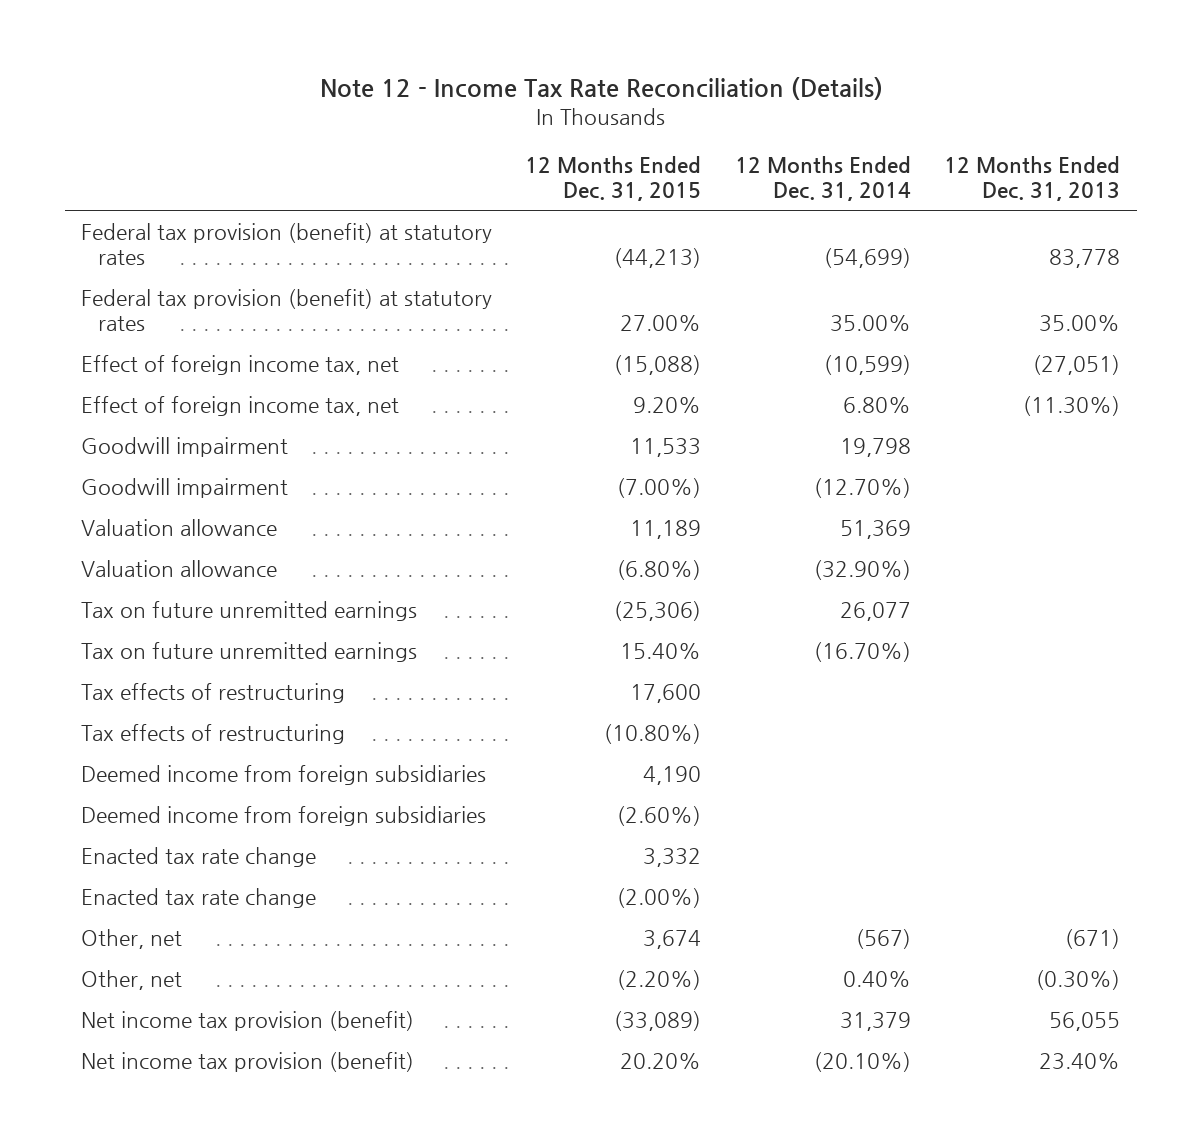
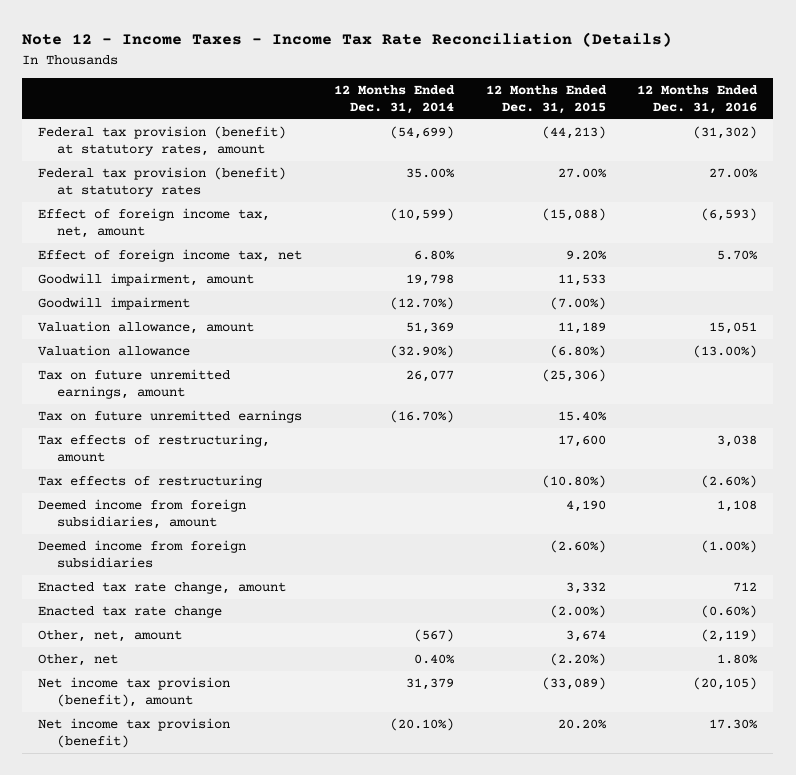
[319,77,883,101] Note 12 - Income Tax Rate Reconciliation (Details) -> [22,32,673,48] Note 12 - Income Taxes - Income Tax Rate Reconciliation (Details)
[943,155,1120,202] 12 Months Ended Dec. 31, 2013 -> none
none -> [637,84,759,115] 12 Months Ended Dec. 31, 2016
[81,222,493,265] Federal tax provision (benefit) at statutory rates -> [38,125,287,157] Federal tax provision (benefit) at statutory rates, amount
[81,354,400,375] Effect of foreign income tax, net -> [38,207,271,239] Effect of foreign income tax, net, amount
[81,436,289,457] Goodwill impairment -> [38,272,255,286] Goodwill impairment, amount
[81,518,278,536] Valuation allowance -> [38,320,255,334] Valuation allowance, amount
[81,600,418,621] Tax on future unremitted earnings -> [38,368,231,400] Tax on future unremitted earnings, amount
[81,682,346,703] Tax effects of restructuring -> [38,433,271,463] Tax effects of restructuring, amount
[81,764,487,785] Deemed income from foreign subsidiaries -> [38,498,247,530] Deemed income from foreign subsidiaries, amount
[81,846,317,867] Enacted tax rate change -> [38,581,287,594] Enacted tax rate change, amount
[81,928,183,949] Other, net -> [38,629,183,642] Other, net, amount
[81,1010,415,1031] Net income tax provision (benefit) -> [38,676,231,708] Net income tax provision (benefit), amount

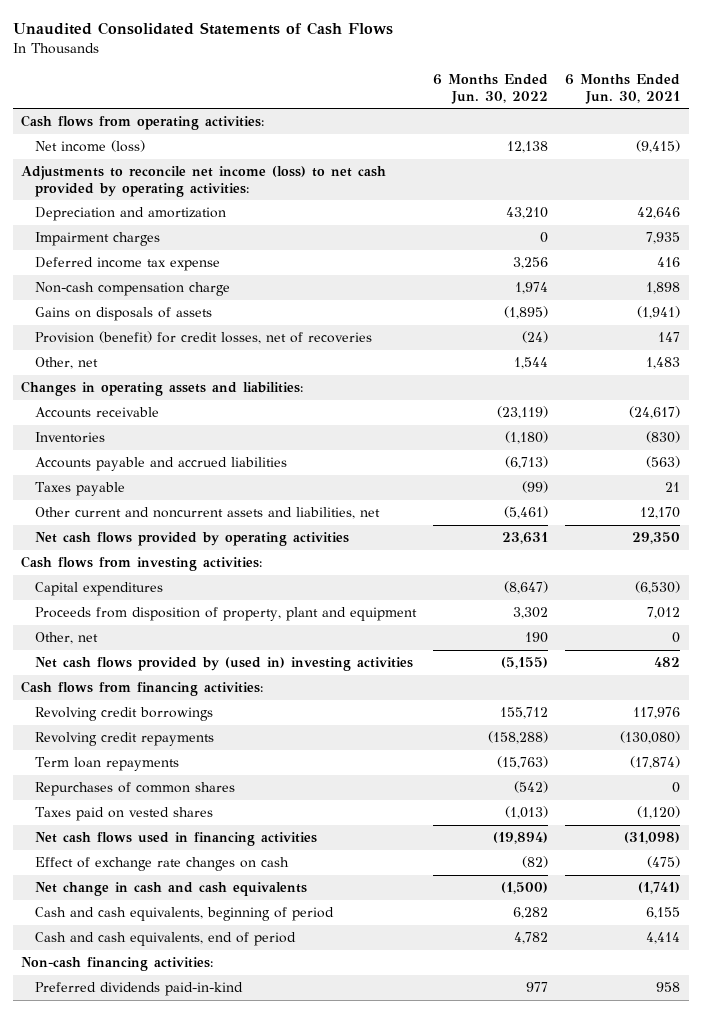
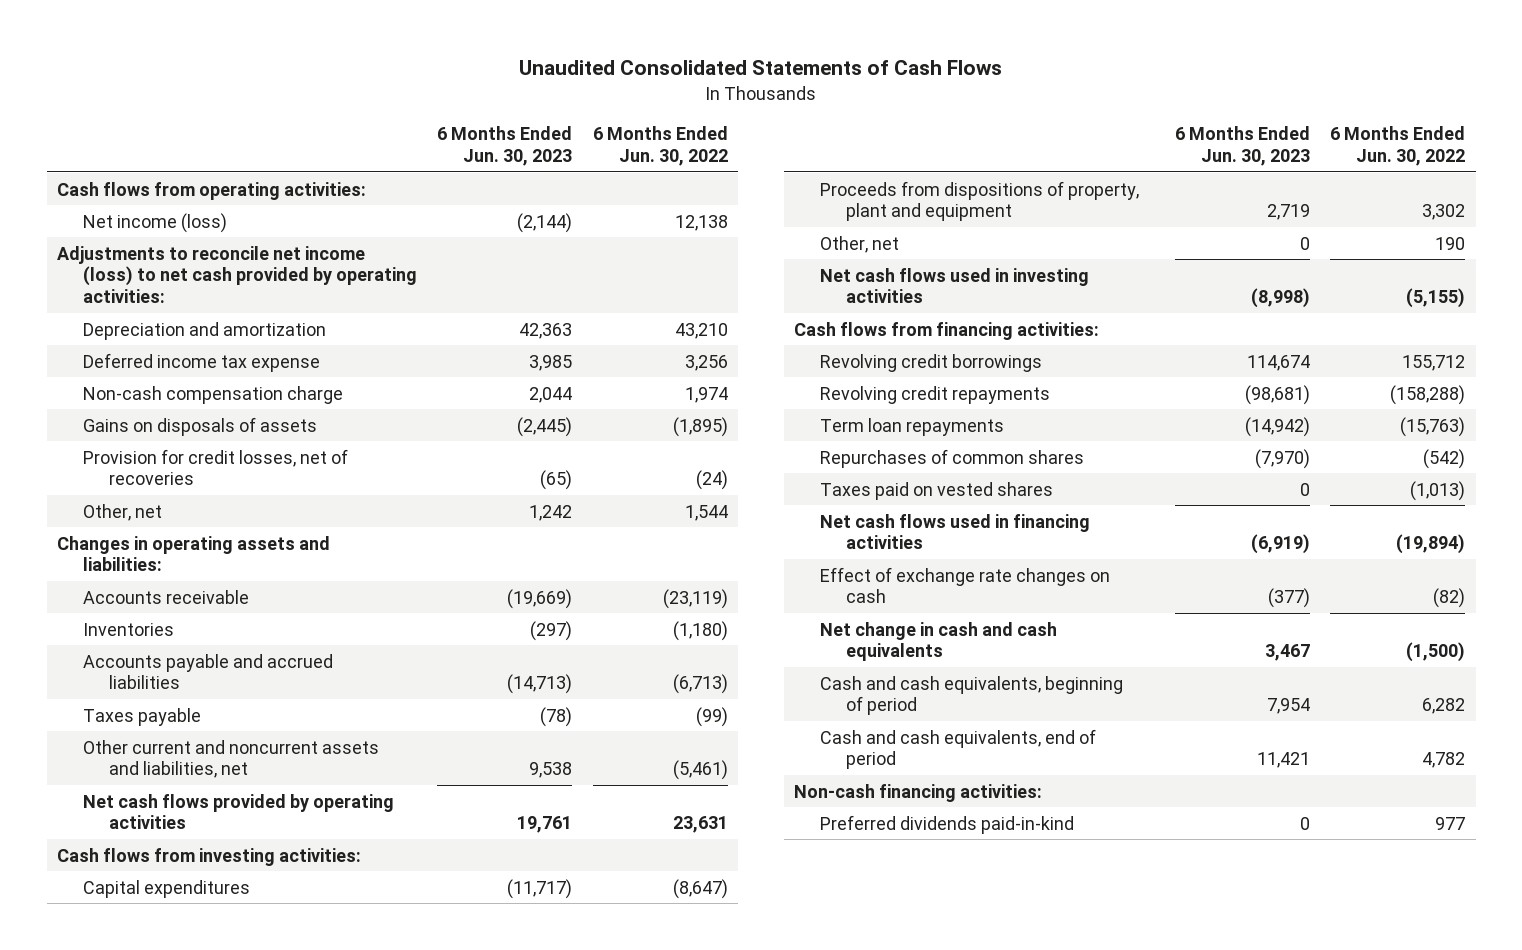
[565,73,681,104] 6 Months Ended Jun. 30, 2021 -> none
none -> [437,126,573,167] 6 Months Ended Jun. 30, 2023
[35,232,161,247] Impairment charges -> none
[35,331,373,345] Provision (benefit) for credit losses, net of recoveries -> [82,448,348,486] Provision for credit losses, net of recoveries
[35,607,418,622] Proceeds from disposition of property, plant and equipment -> [820,180,1140,222] Proceeds from dispositions of property, plant and equipment
[35,657,414,672] Net cash flows provided by (used in) investing activities -> [820,267,1090,304] Net cash flows used in investing activities

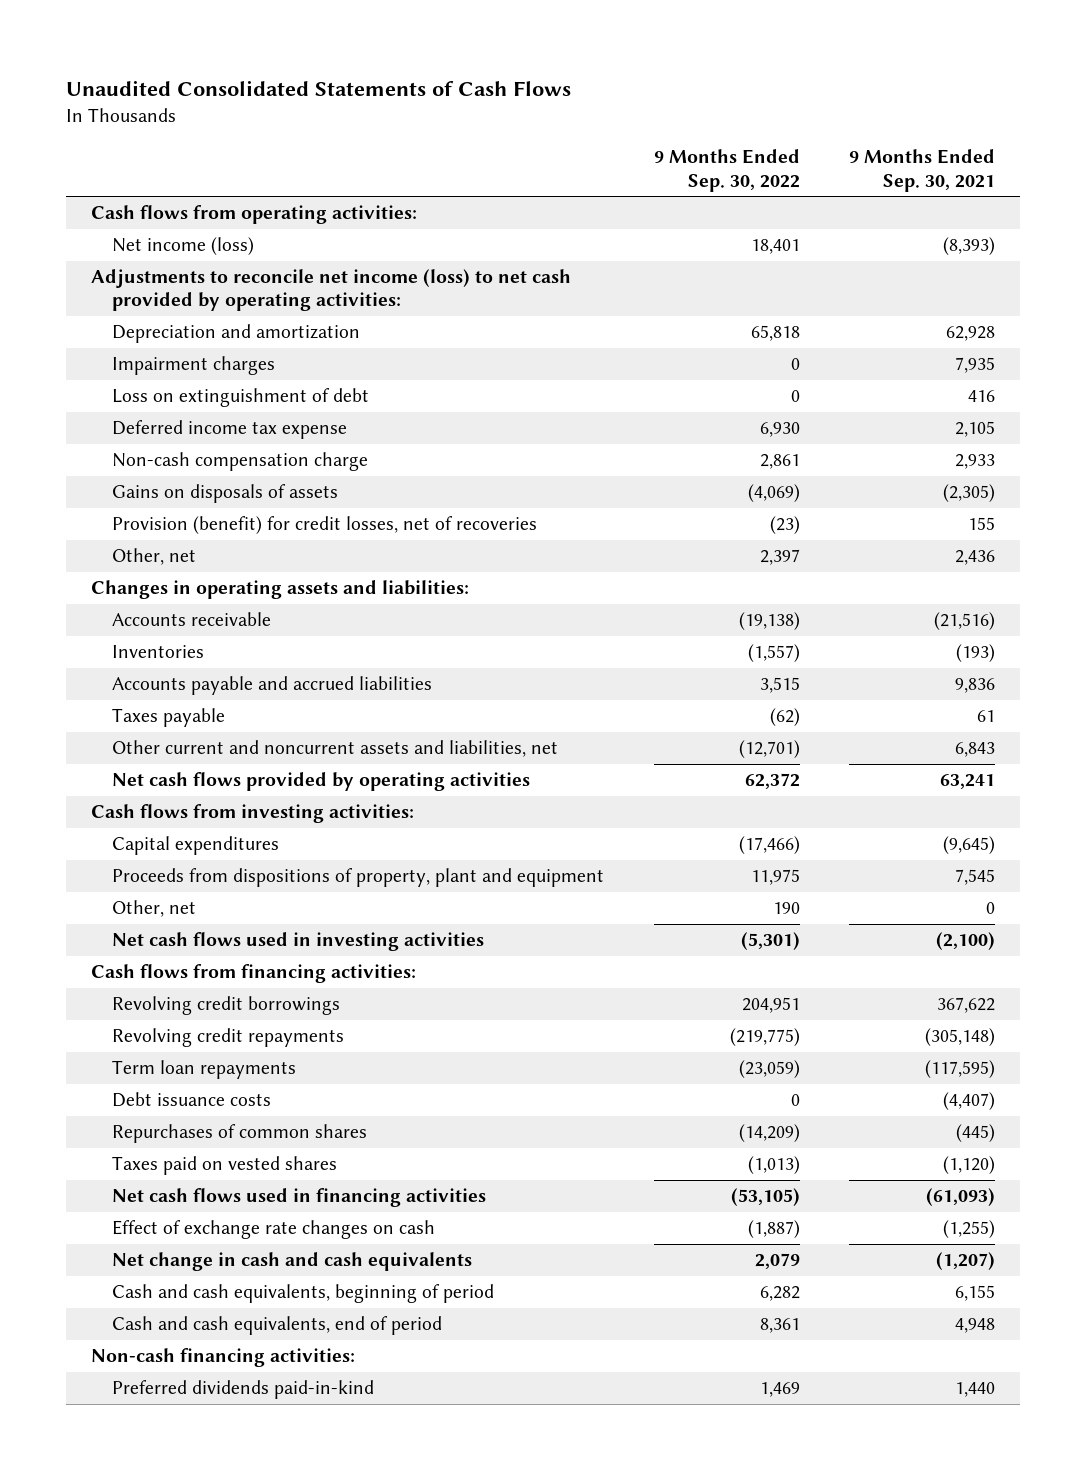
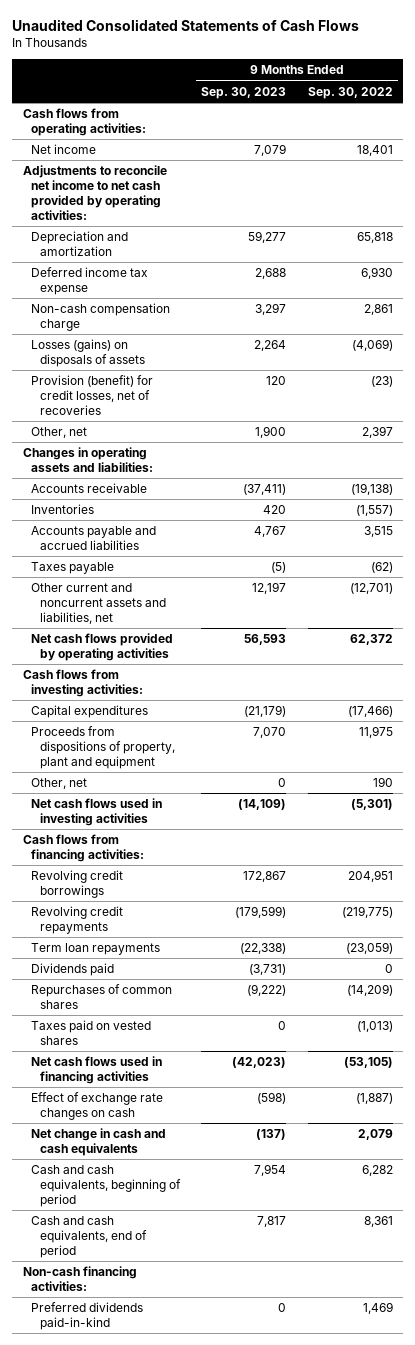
[849,149,996,192] 9 Months Ended Sep. 30, 2021 -> none
none -> [201,86,287,99] Sep. 30, 2023
[112,237,255,256] Net income (loss) -> [31,144,97,155] Net income
[91,269,572,312] Adjustments to reconcile net income (loss) to net cash provided by operating activities: -> [22,165,167,220] Adjustments to reconcile net income to net cash provided by operating activities:
[112,356,276,376] Impairment charges -> none
[112,388,370,408] Loss on extinguishment of debt -> none
[112,484,339,504] Gains on disposals of assets -> [31,339,145,367] Losses (gains) on disposals of assets
[112,1092,272,1108] Debt issuance costs -> none
none -> [31,963,115,977] Dividends paid

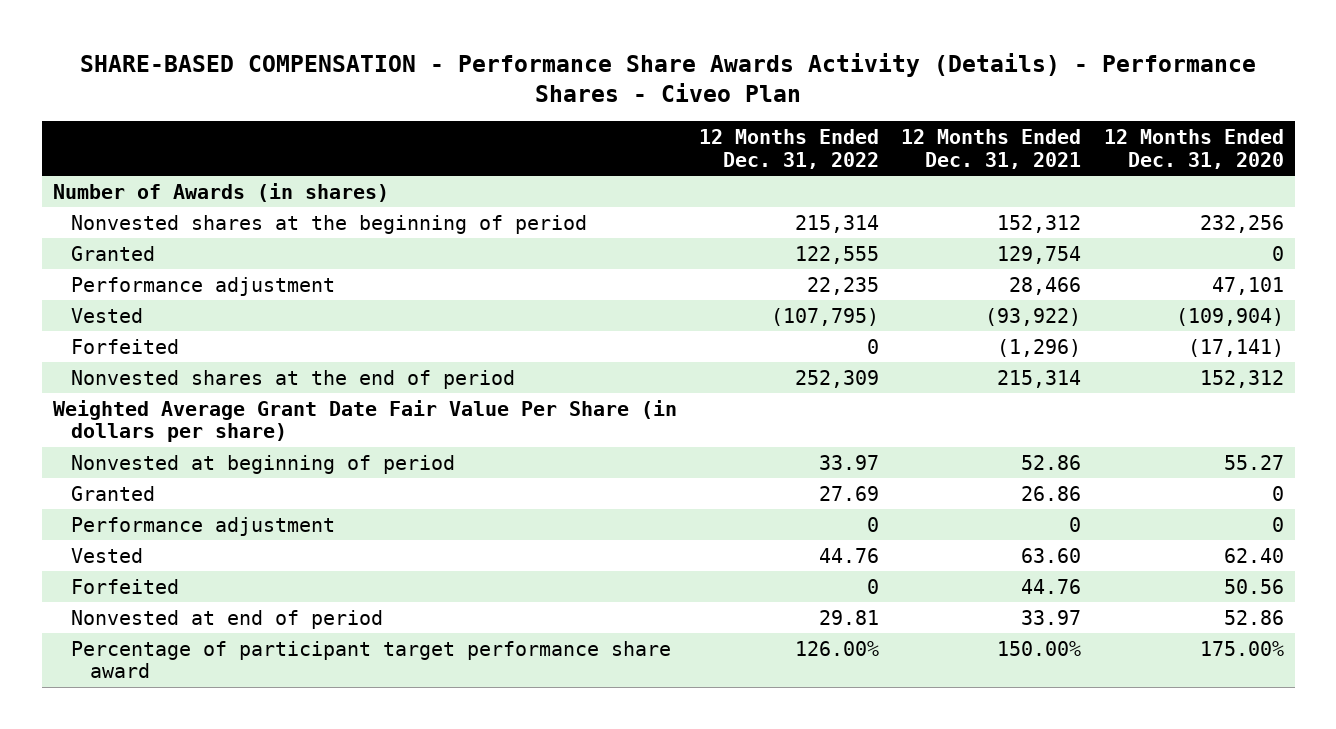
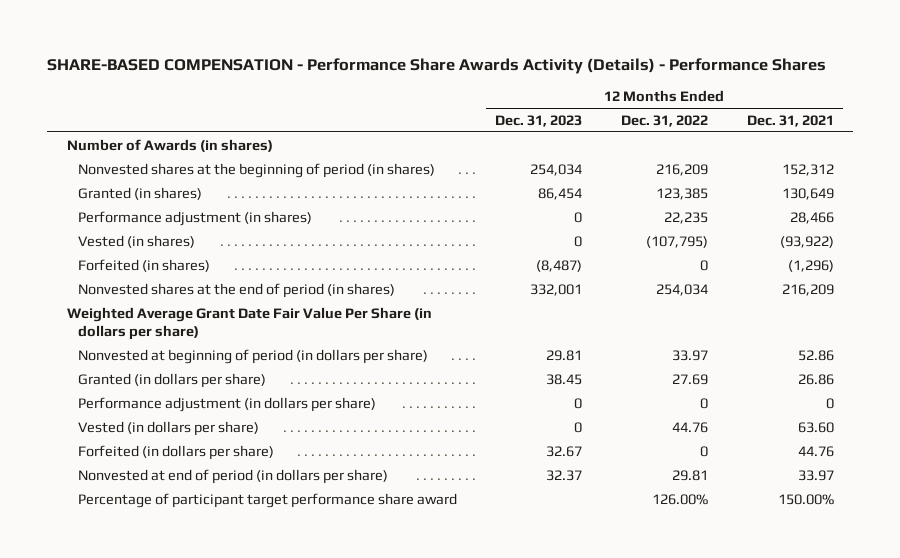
[80,52,1257,103] SHARE-BASED COMPENSATION - Performance Share Awards Activity (Details) - Performance Shares - Civeo Plan -> [47,57,827,74] SHARE-BASED COMPENSATION - Performance Share Awards Activity (Details) - Performance Shares
[1103,129,1284,169] 12 Months Ended Dec. 31, 2020 -> none
none -> [495,114,583,127] Dec. 31, 2023
[71,214,588,234] Nonvested shares at the beginning of period -> [77,162,435,178] Nonvested shares at the beginning of period (in shares)
[795,214,880,233] 215,314 -> [655,163,708,176] 216,209
[71,245,156,261] Granted -> [77,186,202,200] Granted (in shares)
[795,245,880,264] 122,555 -> [655,187,708,200] 123,385
[997,245,1082,264] 129,754 -> [781,187,834,200] 130,649
[71,276,336,296] Performance adjustment -> [77,210,312,226] Performance adjustment (in shares)
[71,307,144,323] Vested -> [77,234,195,248] Vested (in shares)
[71,338,180,354] Forfeited -> [77,258,210,272] Forfeited (in shares)
[71,369,516,389] Nonvested shares at the end of period -> [77,282,395,298] Nonvested shares at the end of period (in shares)
[795,369,880,388] 252,309 -> [655,283,708,296] 254,034
[997,369,1082,388] 215,314 -> [781,283,834,296] 216,209
[71,454,456,474] Nonvested at beginning of period -> [77,348,428,364] Nonvested at beginning of period (in dollars per share)
[71,485,156,501] Granted -> [77,372,266,388] Granted (in dollars per share)
[71,516,336,536] Performance adjustment -> [77,396,376,412] Performance adjustment (in dollars per share)
[71,547,144,563] Vested -> [77,420,259,436] Vested (in dollars per share)
[71,578,180,594] Forfeited -> [77,444,274,460] Forfeited (in dollars per share)
[71,609,384,629] Nonvested at end of period -> [77,468,388,484] Nonvested at end of period (in dollars per share)

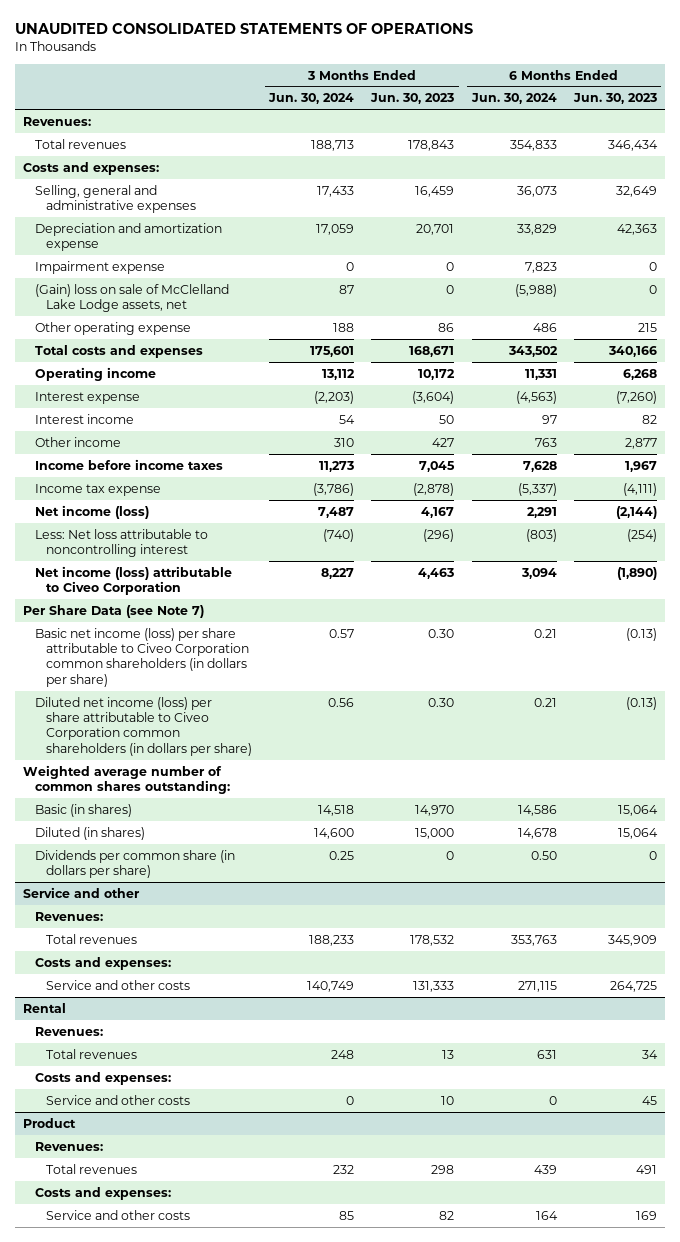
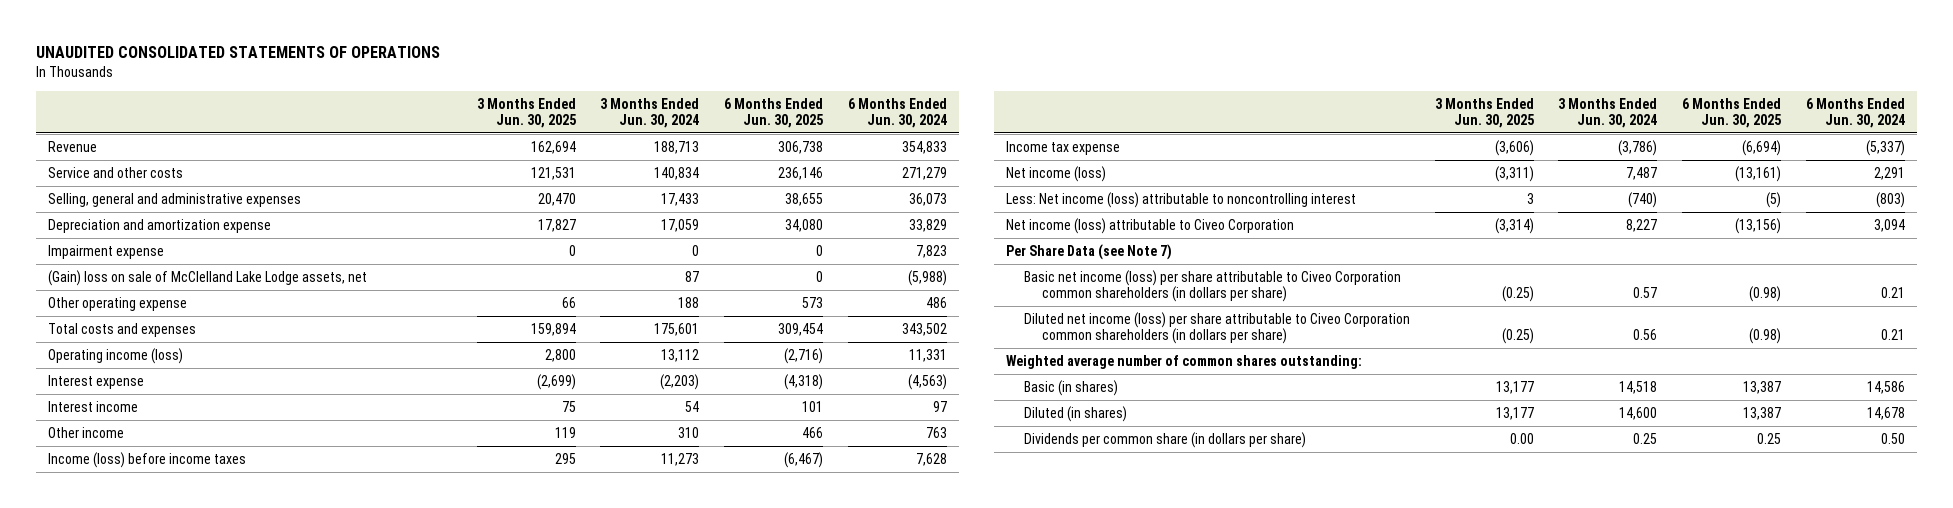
[370,93,455,105] Jun. 30, 2023 -> none
[572,93,657,105] Jun. 30, 2023 -> none
none -> [476,97,576,128] 3 Months Ended Jun. 30, 2025
none -> [723,97,823,128] 6 Months Ended Jun. 30, 2025
[23,116,92,126] Revenues: -> none
[23,161,160,175] Costs and expenses: -> none
[34,138,126,149] Total revenues -> [48,140,98,152] Revenue
none -> [48,166,184,178] Service and other costs
[34,366,156,381] Operating income -> [48,347,184,364] Operating income (loss)
[34,458,223,470] Income before income taxes -> [48,451,247,468] Income (loss) before income taxes
[34,528,208,558] Less: Net loss attributable to noncontrolling interest -> [1006,191,1357,208] Less: Net income (loss) attributable to noncontrolling interest
[23,886,141,898] Service and other -> none
[34,911,103,921] Revenues: -> none
[46,933,138,944] Total revenues -> none
[34,956,171,970] Costs and expenses: -> none
[46,979,191,990] Service and other costs -> none
[23,1002,67,1013] Rental -> none
[34,1026,103,1036] Revenues: -> none
[46,1048,138,1059] Total revenues -> none
[34,1071,171,1085] Costs and expenses: -> none
[46,1094,191,1105] Service and other costs -> none
[23,1117,77,1128] Product -> none
[34,1141,103,1151] Revenues: -> none
[46,1163,138,1174] Total revenues -> none
[34,1186,171,1200] Costs and expenses: -> none
[46,1209,191,1220] Service and other costs -> none

